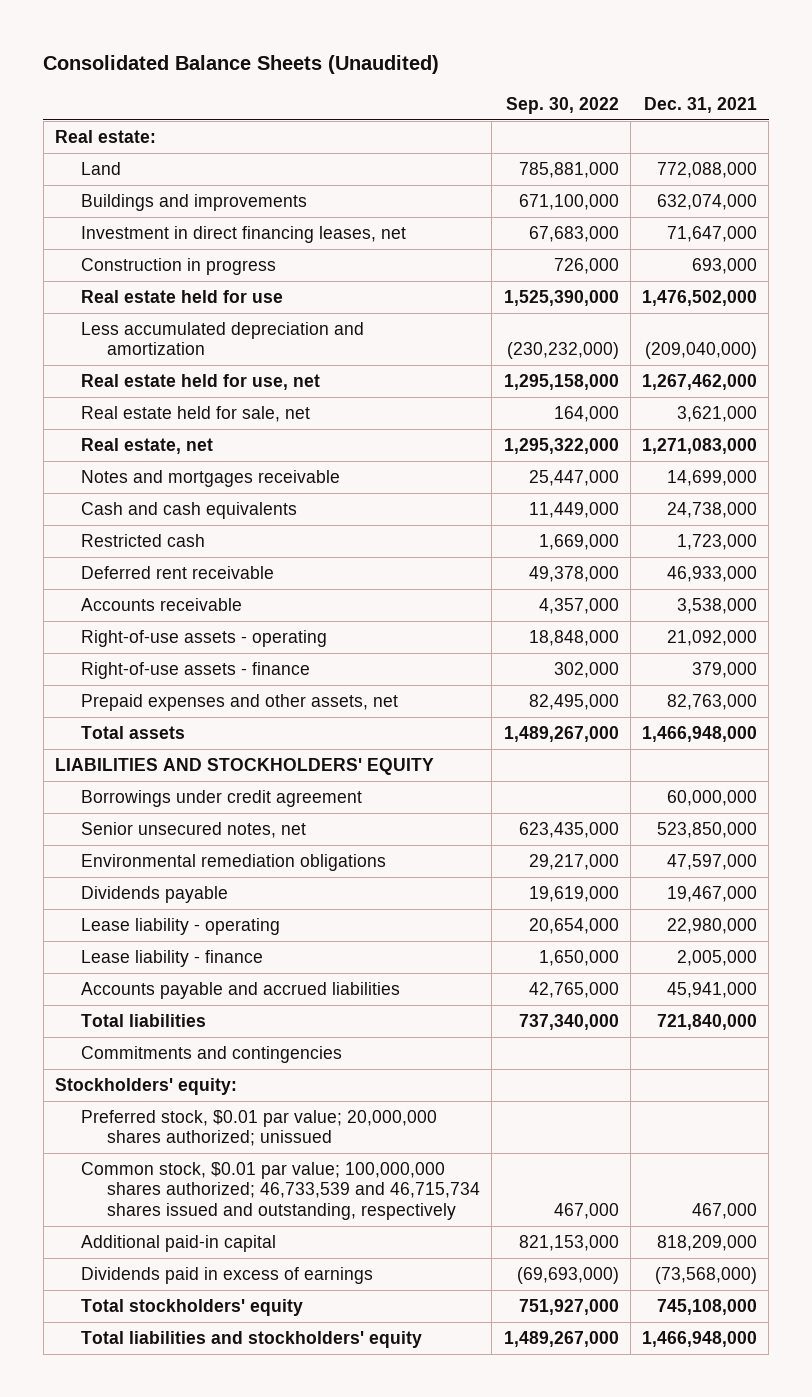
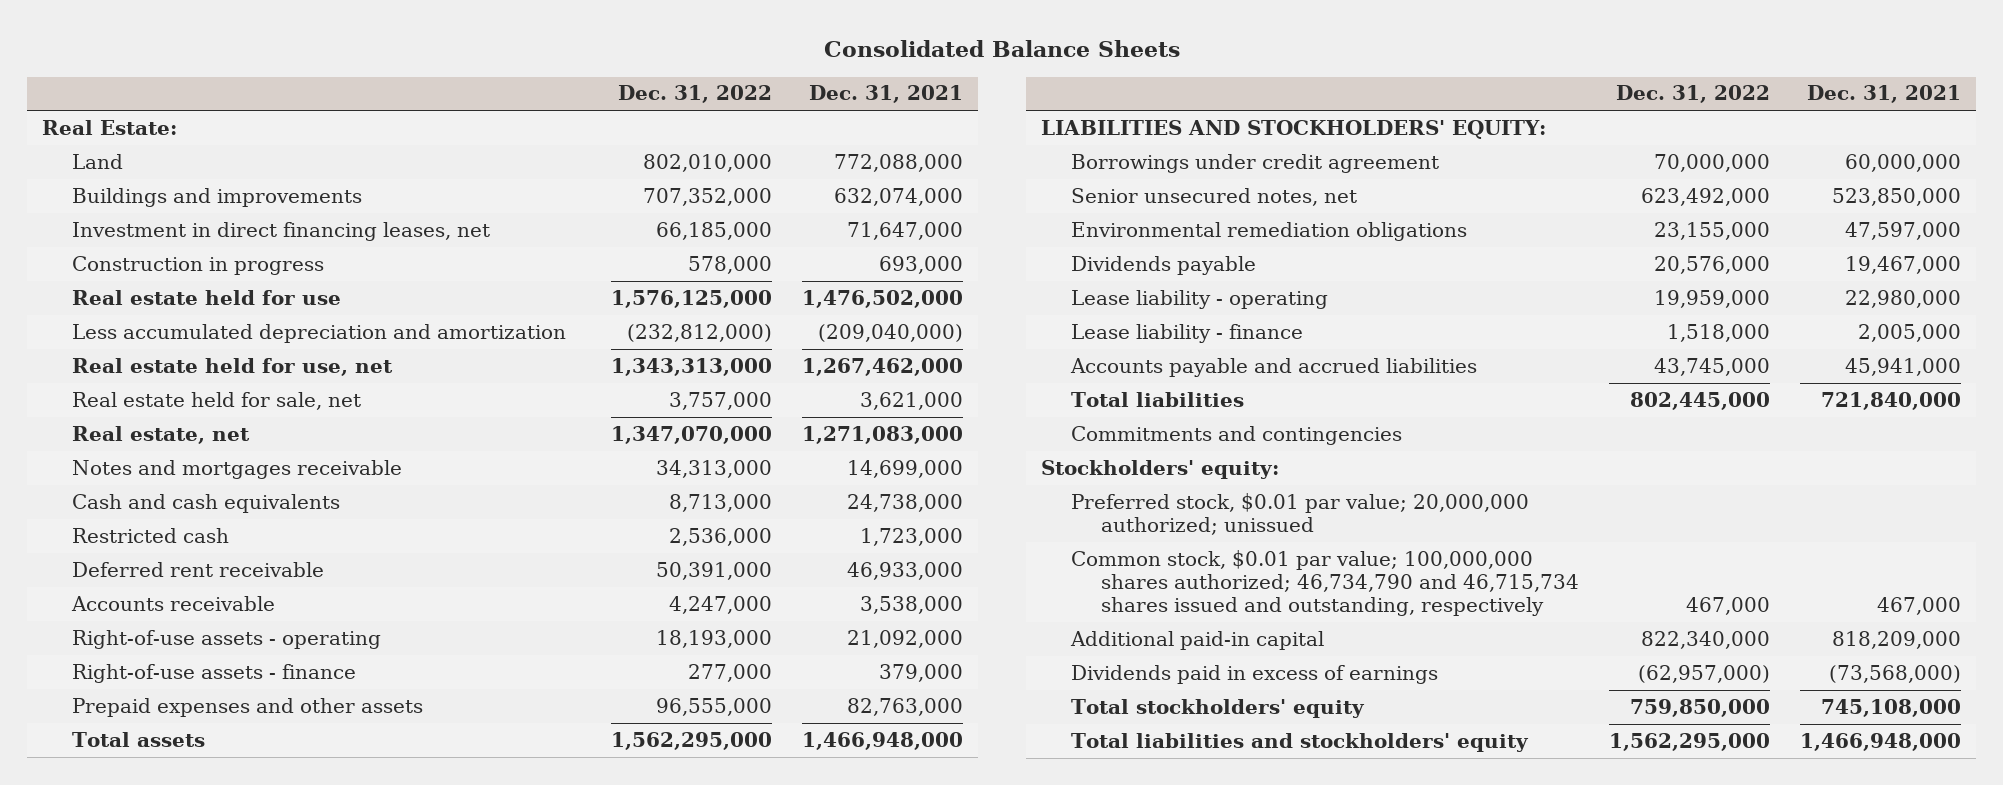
[43,55,440,75] Consolidated Balance Sheets (Unaudited) -> [823,40,1180,58] Consolidated Balance Sheets
[505,96,619,114] Sep. 30, 2022 -> none
none -> [617,85,772,104] Dec. 31, 2022
[54,129,156,143] Real estate: -> [42,119,178,135] Real Estate:
[81,693,399,711] Prepaid expenses and other assets, net -> [72,697,424,717] Prepaid expenses and other assets
[54,757,434,775] LIABILITIES AND STOCKHOLDERS' EQUITY -> [1040,119,1546,139] LIABILITIES AND STOCKHOLDERS' EQUITY:
[81,1109,438,1147] Preferred stock, $0.01 par value; 20,000,000 shares authorized; unissued -> [1071,492,1530,536] Preferred stock, $0.01 par value; 20,000,000 authorized; unissued
[81,1161,481,1221] Common stock, $0.01 par value; 100,000,000 shares authorized; 46,733,539 and 46,715,734 shares issued and outstanding, respectively -> [1071,549,1580,617] Common stock, $0.01 par value; 100,000,000 shares authorized; 46,734,790 and 46,715,734 shares issued and outstanding, respectively

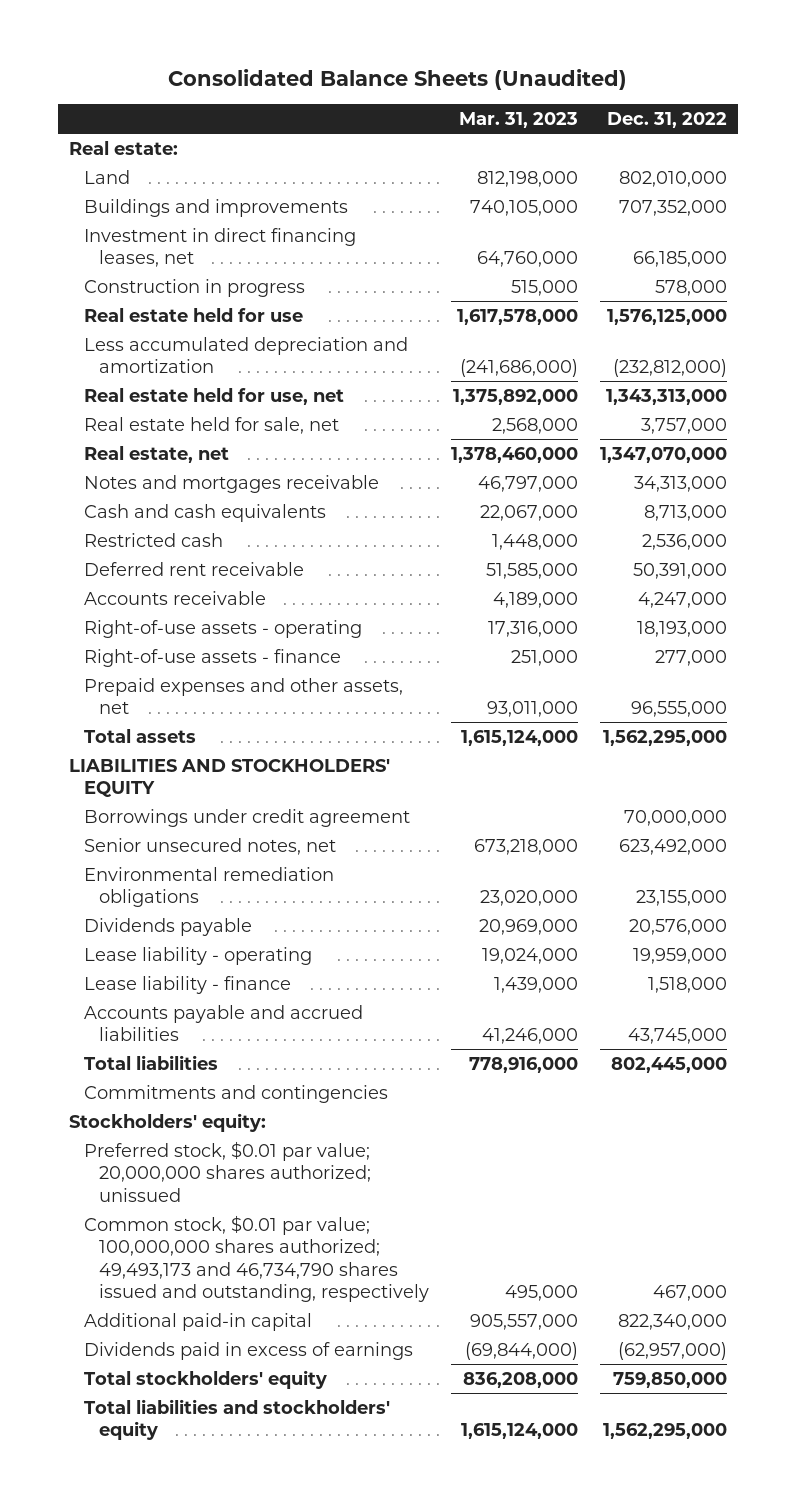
[823,40,1180,58] Consolidated Balance Sheets -> [167,69,627,91] Consolidated Balance Sheets (Unaudited)
[808,85,963,104] Dec. 31, 2021 -> none
none -> [458,111,578,128] Mar. 31, 2023
[42,119,178,135] Real Estate: -> [69,140,179,155] Real estate:
[72,697,424,717] Prepaid expenses and other assets -> [84,677,404,715] Prepaid expenses and other assets, net
[1040,119,1546,139] LIABILITIES AND STOCKHOLDERS' EQUITY: -> [69,758,391,798] LIABILITIES AND STOCKHOLDERS' EQUITY
[1071,492,1530,536] Preferred stock, $0.01 par value; 20,000,000 authorized; unissued -> [84,1140,371,1202] Preferred stock, $0.01 par value; 20,000,000 shares authorized; unissued
[1071,549,1580,617] Common stock, $0.01 par value; 100,000,000 shares authorized; 46,734,790 and 46,715,734 shares issued and outstanding, respectively -> [84,1214,429,1303] Common stock, $0.01 par value; 100,000,000 shares authorized; 49,493,173 and 46,734,790 shares issued and outstanding, respectively

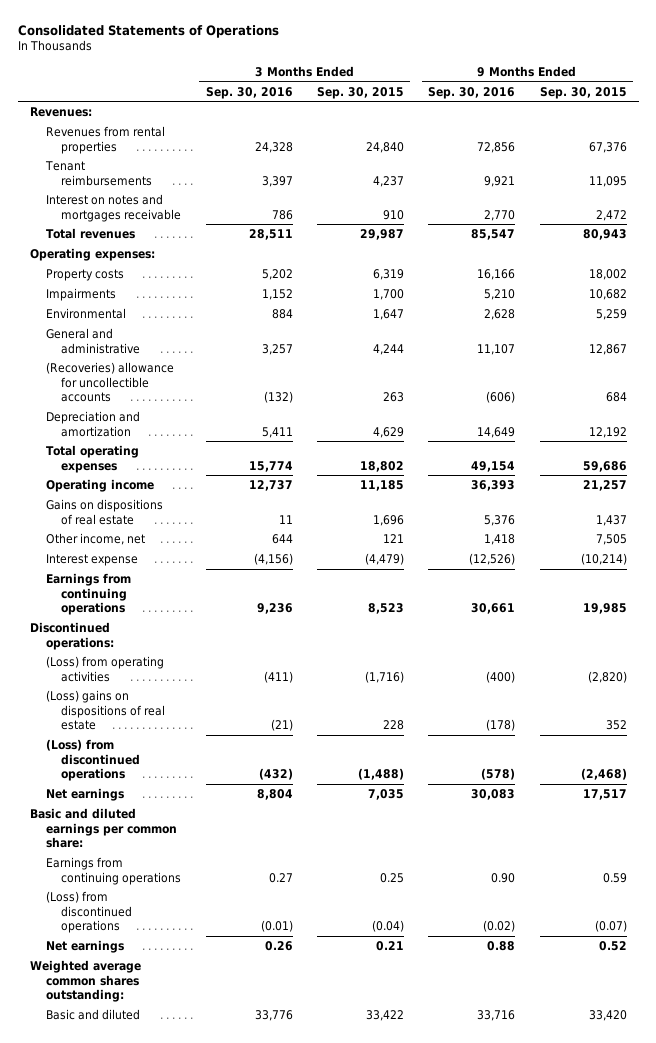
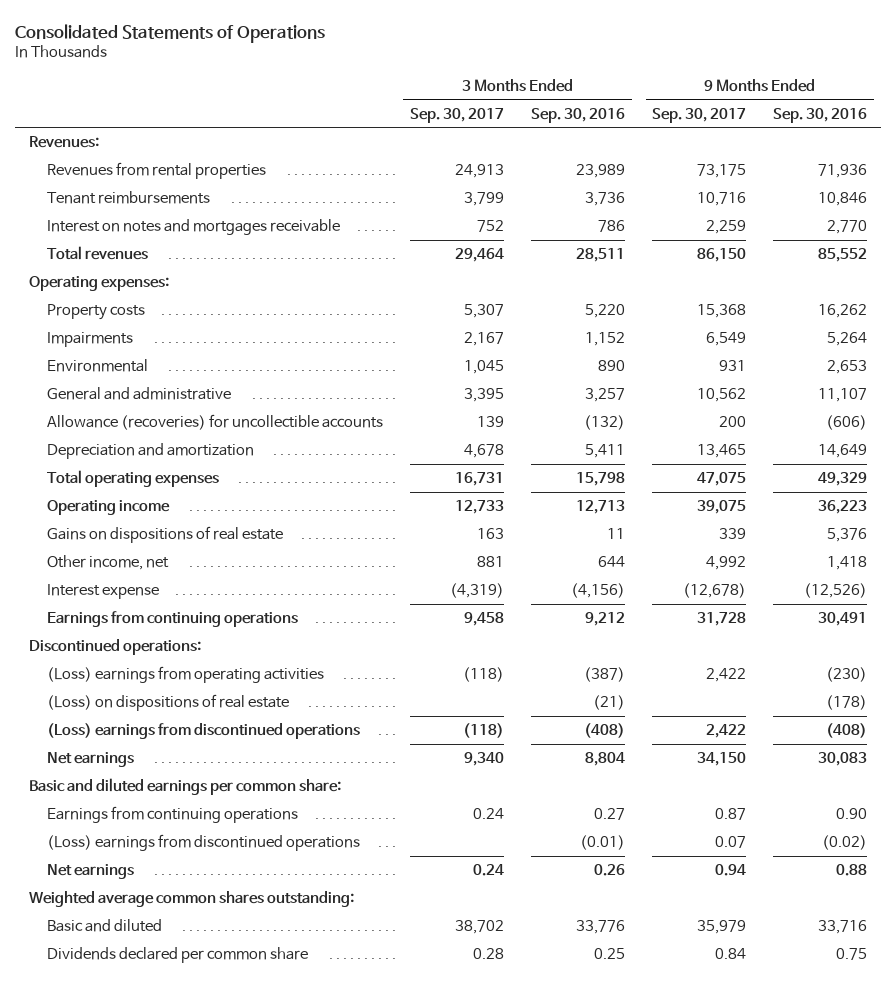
[316,86,404,99] Sep. 30, 2015 -> none
[539,86,627,99] Sep. 30, 2015 -> none
none -> [410,107,505,123] Sep. 30, 2017
none -> [652,107,747,123] Sep. 30, 2017
[254,141,293,153] 24,328 -> [576,164,626,179] 23,989
[477,141,516,153] 72,856 -> [818,164,868,179] 71,936
[261,175,293,187] 3,397 -> [585,192,626,207] 3,736
[484,175,516,187] 9,921 -> [818,192,868,207] 10,846
[471,229,516,241] 85,547 -> [818,248,868,263] 85,552
[261,269,293,281] 5,202 -> [585,304,626,319] 5,220
[477,269,516,281] 16,166 -> [818,304,868,319] 16,262
[484,289,516,301] 5,210 -> [827,332,868,347] 5,264
[271,309,293,320] 884 -> [598,360,626,372] 890
[484,309,516,321] 2,628 -> [827,360,868,375] 2,653
[45,362,174,403] (Recoveries) allowance for uncollectible accounts -> [46,414,383,431] Allowance (recoveries) for uncollectible accounts
[248,460,293,472] 15,774 -> [576,472,626,487] 15,798
[471,460,516,472] 49,154 -> [818,472,868,487] 49,329
[248,480,293,492] 12,737 -> [576,500,626,515] 12,713
[471,480,516,492] 36,393 -> [818,500,868,515] 36,223
[256,603,293,615] 9,236 -> [585,612,626,627] 9,212
[471,603,516,615] 30,661 -> [818,612,868,627] 30,491
[45,656,164,682] (Loss) from operating activities -> [46,666,324,684] (Loss) earnings from operating activities
[263,670,293,683] (411) -> [584,667,626,683] (387)
[486,670,516,683] (400) -> [826,667,868,683] (230)
[45,690,166,731] (Loss) gains on dispositions of real estate -> [46,694,289,712] (Loss) on dispositions of real estate
[45,739,141,782] (Loss) from discontinued operations -> [46,723,360,740] (Loss) earnings from discontinued operations
[258,768,293,781] (432) -> [584,723,626,739] (408)
[481,768,516,781] (578) -> [826,723,868,739] (408)
[45,891,133,934] (Loss) from discontinued operations -> [46,834,360,852] (Loss) earnings from discontinued operations
none -> [46,947,308,964] Dividends declared per common share

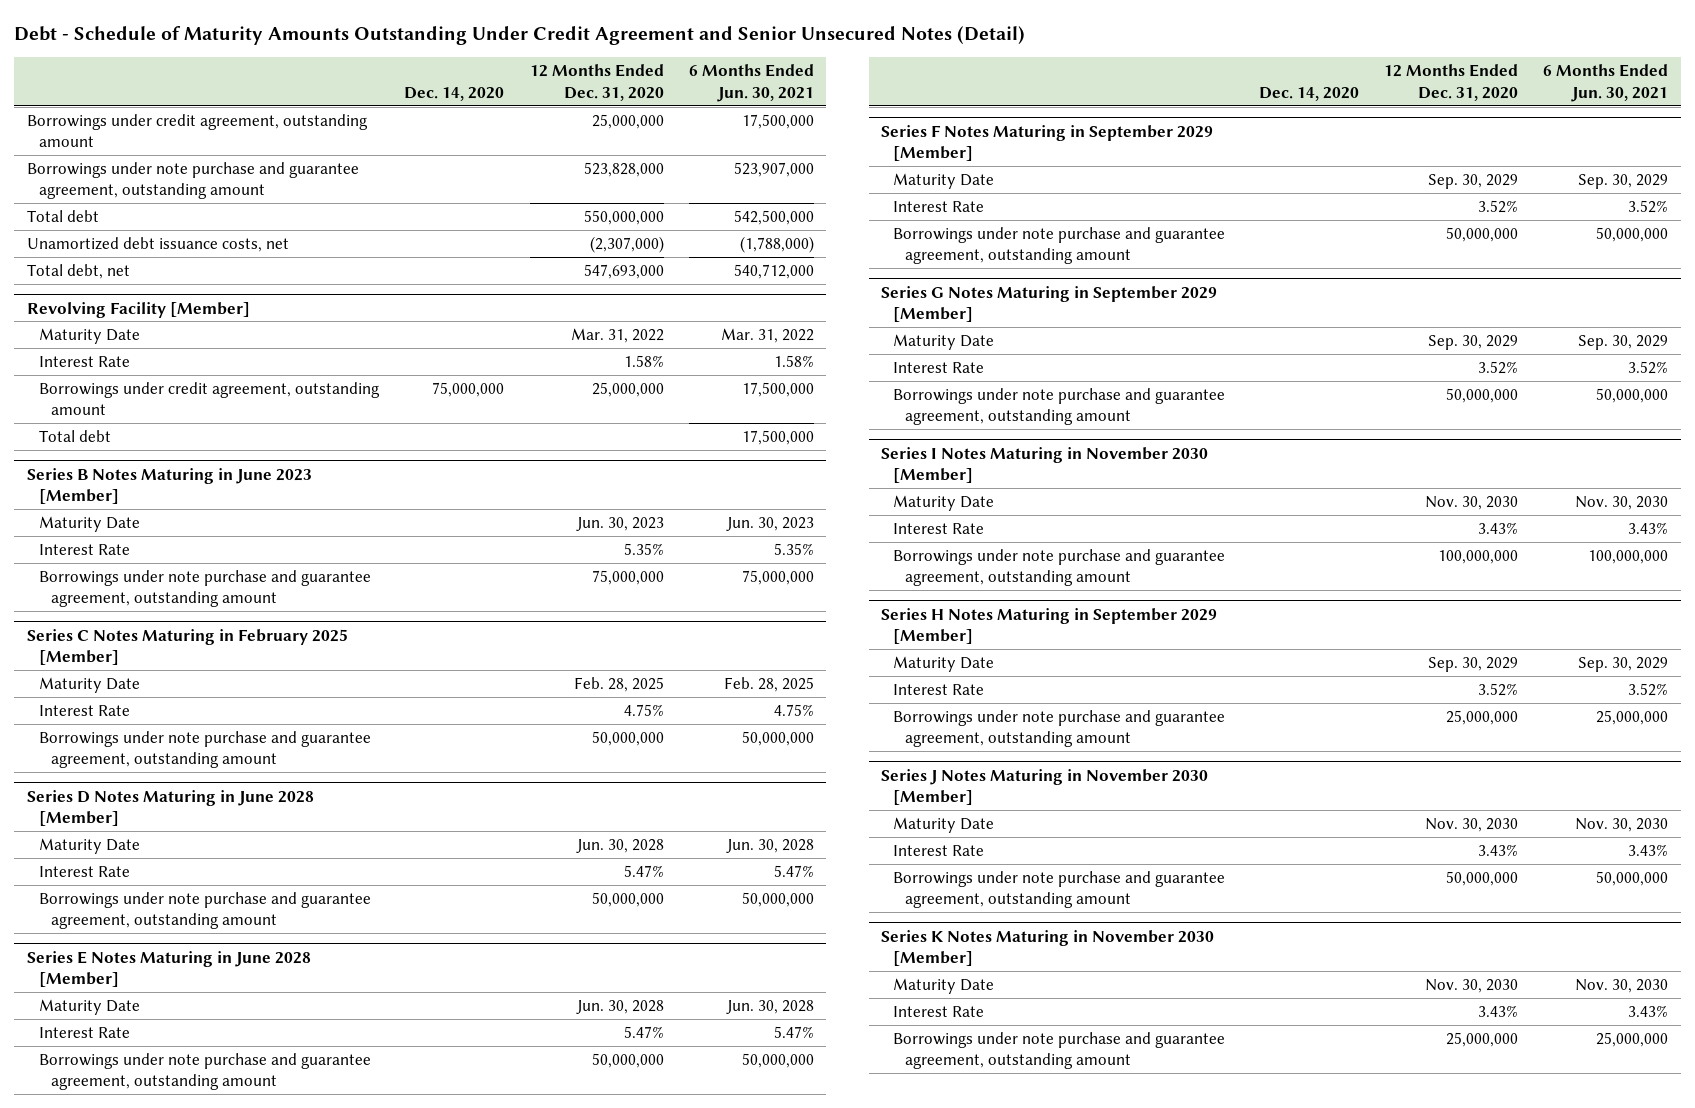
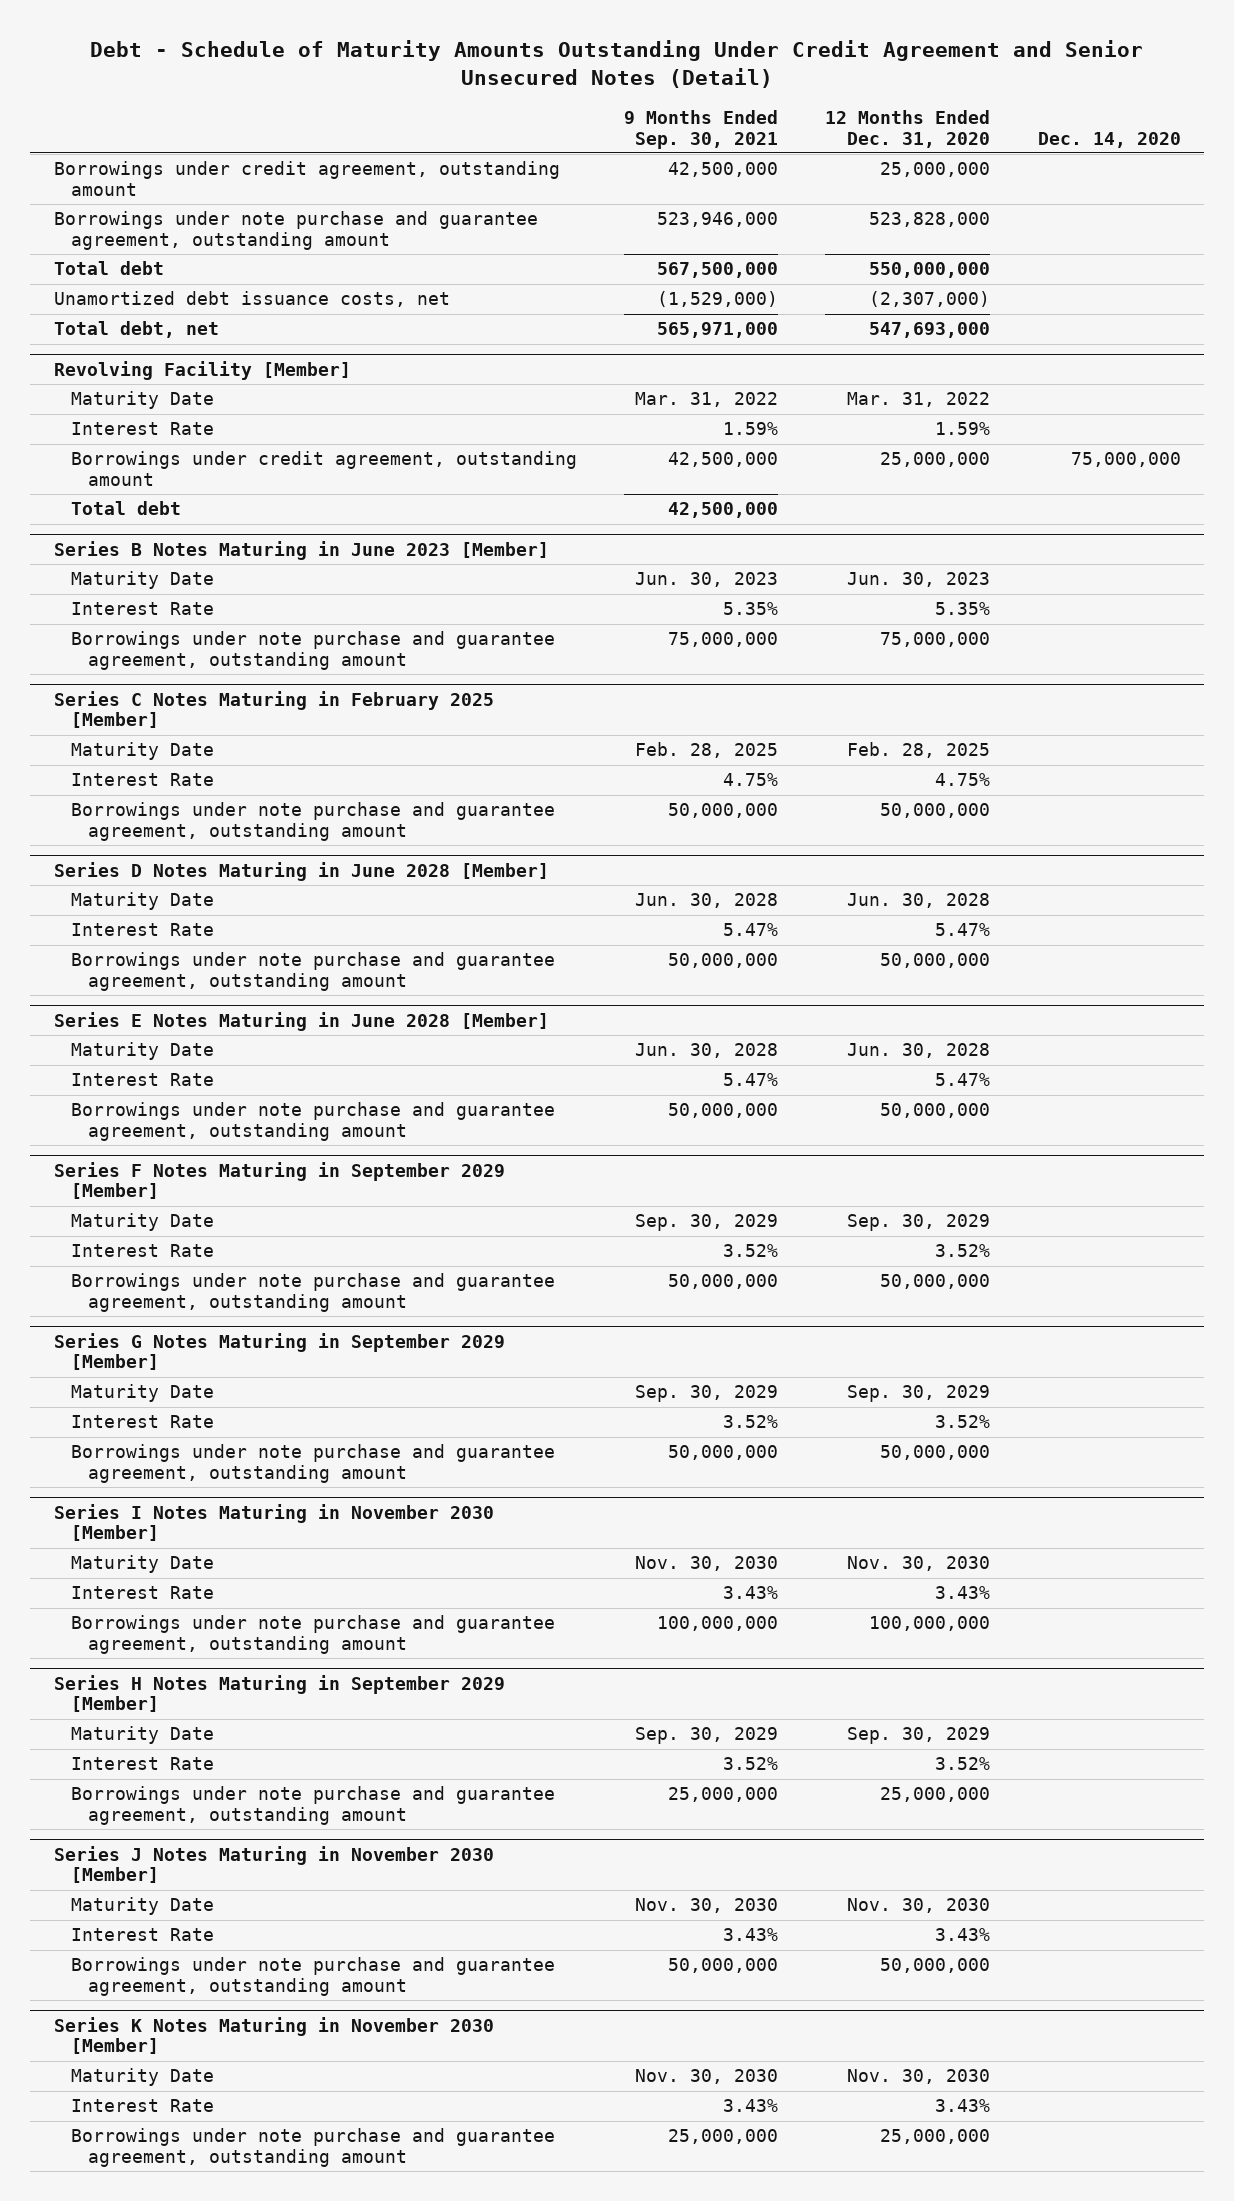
[688,64,814,102] 6 Months Ended Jun. 30, 2021 -> none
none -> [624,109,779,149] 9 Months Ended Sep. 30, 2021
[623,354,664,367] 1.58% -> [935,422,991,436] 1.59%

